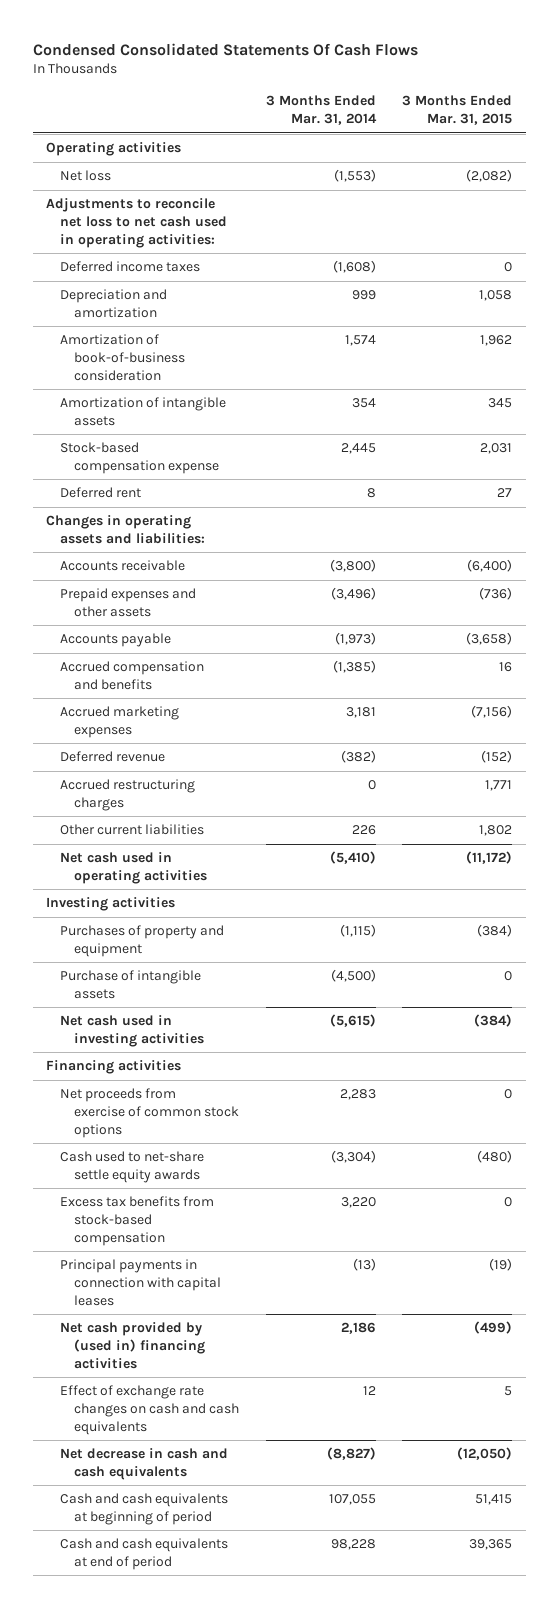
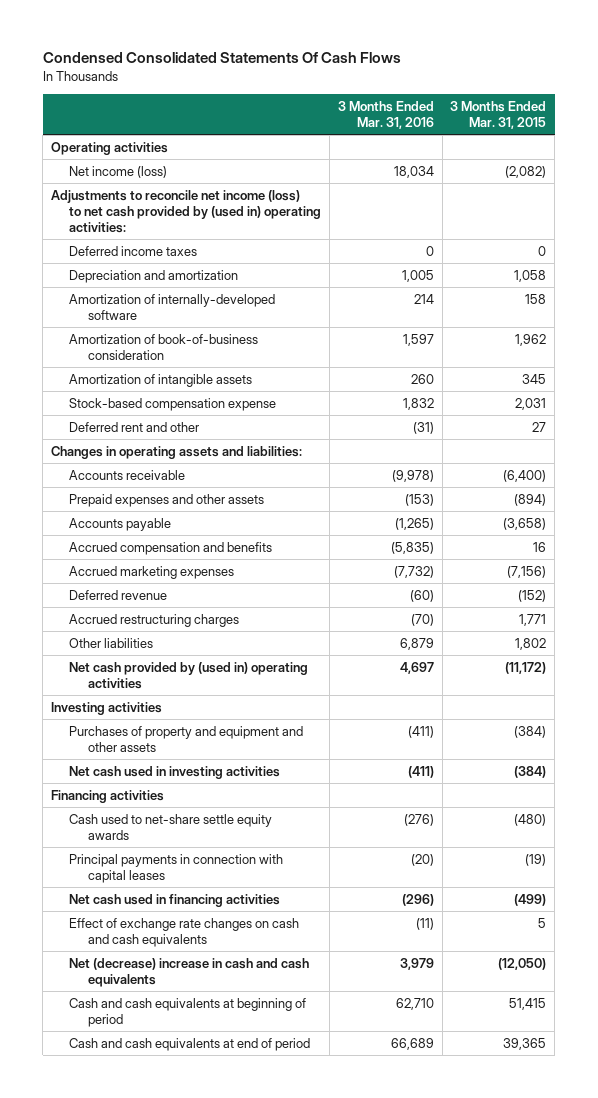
[265,95,377,126] 3 Months Ended Mar. 31, 2014 -> none
none -> [337,101,434,130] 3 Months Ended Mar. 31, 2016
[60,170,112,182] Net loss -> [69,165,168,178] Net income (loss)
[46,198,228,249] Adjustments to reconcile net loss to net cash used in operating activities: -> [51,189,322,234] Adjustments to reconcile net income (loss) to net cash provided by (used in) operating activities:
none -> [69,293,276,320] Amortization of internally-developed software
[60,487,142,499] Deferred rent -> [69,421,200,432] Deferred rent and other
[479,587,513,601] (736) -> [514,493,547,506] (894)
[60,824,205,836] Other current liabilities -> [69,637,154,648] Other liabilities
[60,852,208,885] Net cash used in operating activities -> [69,661,309,689] Net cash provided by (used in) operating activities
[60,970,202,1000] Purchase of intangible assets -> none
[60,925,225,958] Purchases of property and equipment -> [69,725,304,752] Purchases of property and equipment and other assets
[60,1088,240,1139] Net proceeds from exercise of common stock options -> none
[60,1196,215,1247] Excess tax benefits from stock-based compensation -> none
[60,1322,206,1370] Net cash provided by (used in) financing activities -> [69,893,281,907] Net cash used in financing activities
[60,1448,229,1481] Net decrease in cash and cash equivalents -> [69,957,310,987] Net (decrease) increase in cash and cash equivalents

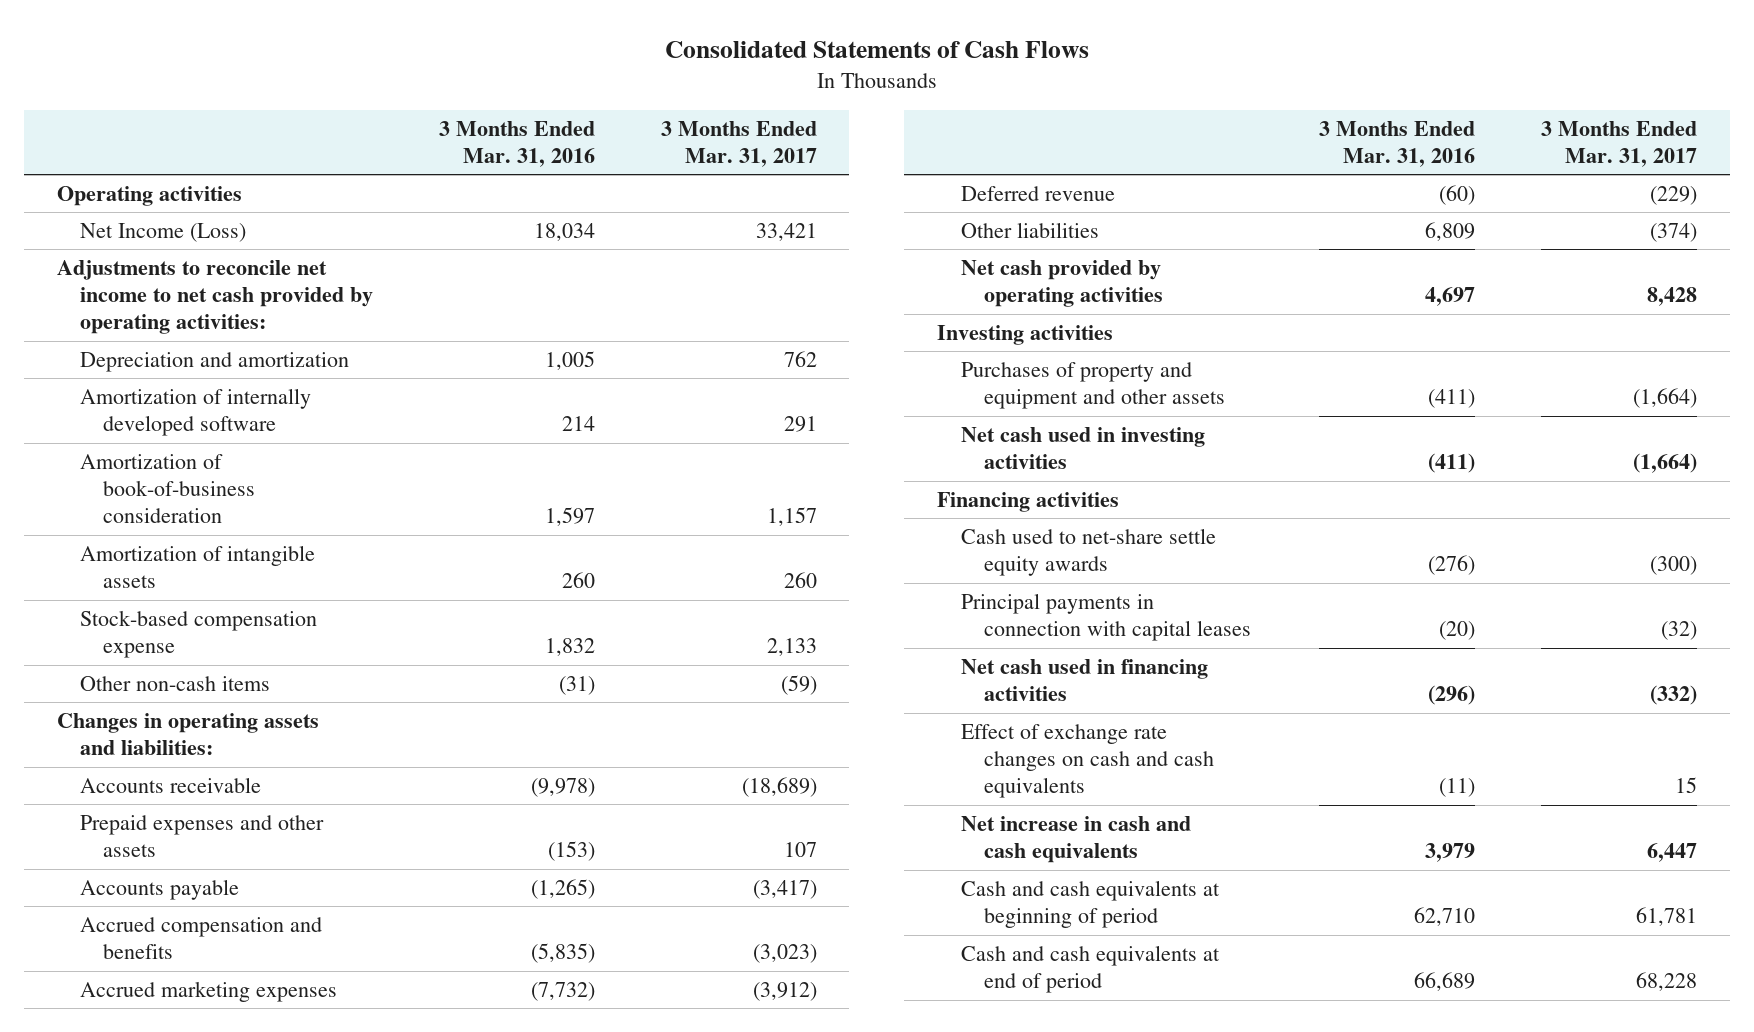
[42,52,401,64] Condensed Consolidated Statements Of Cash Flows -> [664,40,1089,58] Consolidated Statements of Cash Flows
[450,101,547,130] 3 Months Ended Mar. 31, 2015 -> none
none -> [660,120,817,167] 3 Months Ended Mar. 31, 2017
[69,245,198,256] Deferred income taxes -> none
[69,165,168,178] Net income (loss) -> [79,222,246,242] Net Income (Loss)
[51,189,322,234] Adjustments to reconcile net income (loss) to net cash provided by (used in) operating activities: -> [56,259,373,335] Adjustments to reconcile net income to net cash provided by operating activities:
[69,293,276,320] Amortization of internally-developed software -> [79,387,311,437] Amortization of internally developed software
[69,421,200,432] Deferred rent and other -> none
none -> [79,675,270,691] Other non-cash items
[69,613,240,627] Accrued restructuring charges -> none
[399,637,434,650] 6,879 -> [1425,221,1476,241] 6,809
[69,661,309,689] Net cash provided by (used in) operating activities -> [960,259,1163,308] Net cash provided by operating activities
[69,957,310,987] Net (decrease) increase in cash and cash equivalents -> [960,815,1191,864] Net increase in cash and cash equivalents

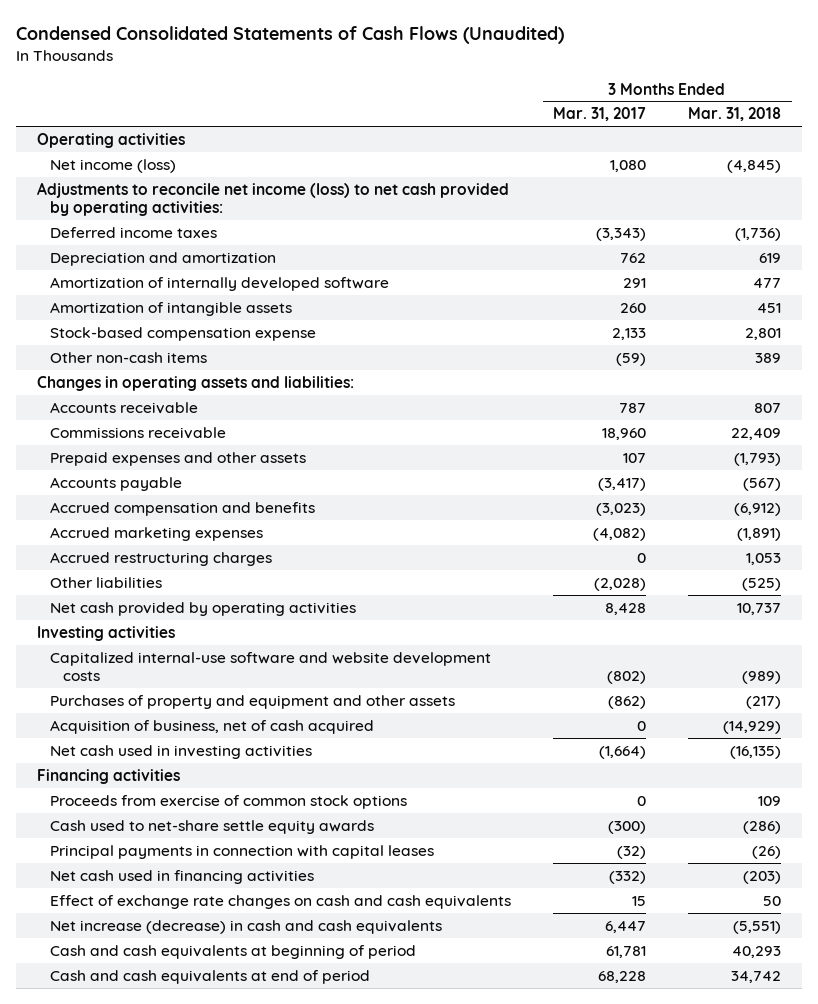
[664,40,1089,58] Consolidated Statements of Cash Flows -> [15,26,564,45] Condensed Consolidated Statements of Cash Flows (Unaudited)
[438,120,595,167] 3 Months Ended Mar. 31, 2016 -> none
none -> [688,107,782,122] Mar. 31, 2018
[79,222,246,242] Net Income (Loss) -> [49,158,176,173] Net income (loss)
[755,222,817,241] 33,421 -> [610,159,647,172] 1,080
[56,259,373,335] Adjustments to reconcile net income to net cash provided by operating activities: -> [37,181,510,217] Adjustments to reconcile net income (loss) to net cash provided by operating activities:
none -> [49,226,217,238] Deferred income taxes
[79,453,256,524] Amortization of book-of-business consideration -> none
[741,776,817,797] (18,689) -> [619,402,647,413] 787
none -> [49,426,226,439] Commissions receivable
[960,185,1115,201] Deferred revenue -> none
[752,981,817,1001] (3,912) -> [593,527,647,541] (4,082)
none -> [49,551,272,566] Accrued restructuring charges
[1650,222,1698,242] (374) -> [594,577,647,591] (2,028)
none -> [49,651,491,682] Capitalized internal-use software and website development costs
[1633,388,1698,409] (1,664) -> [608,695,647,709] (862)
none -> [49,719,374,734] Acquisition of business, net of cash acquired
none -> [49,794,407,809] Proceeds from exercise of common stock options
[960,815,1191,864] Net increase in cash and cash equivalents -> [49,919,442,934] Net increase (decrease) in cash and cash equivalents

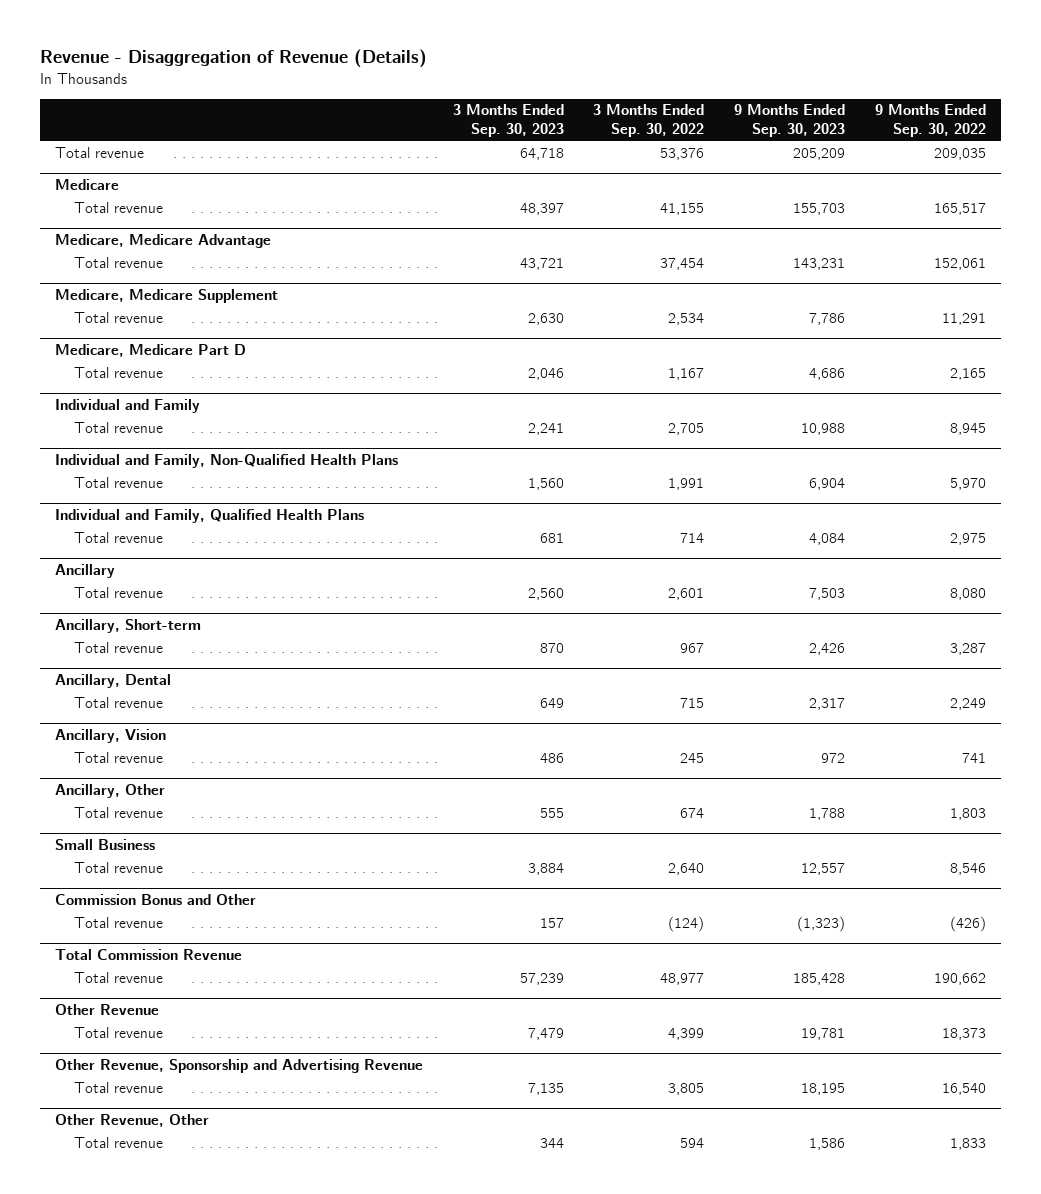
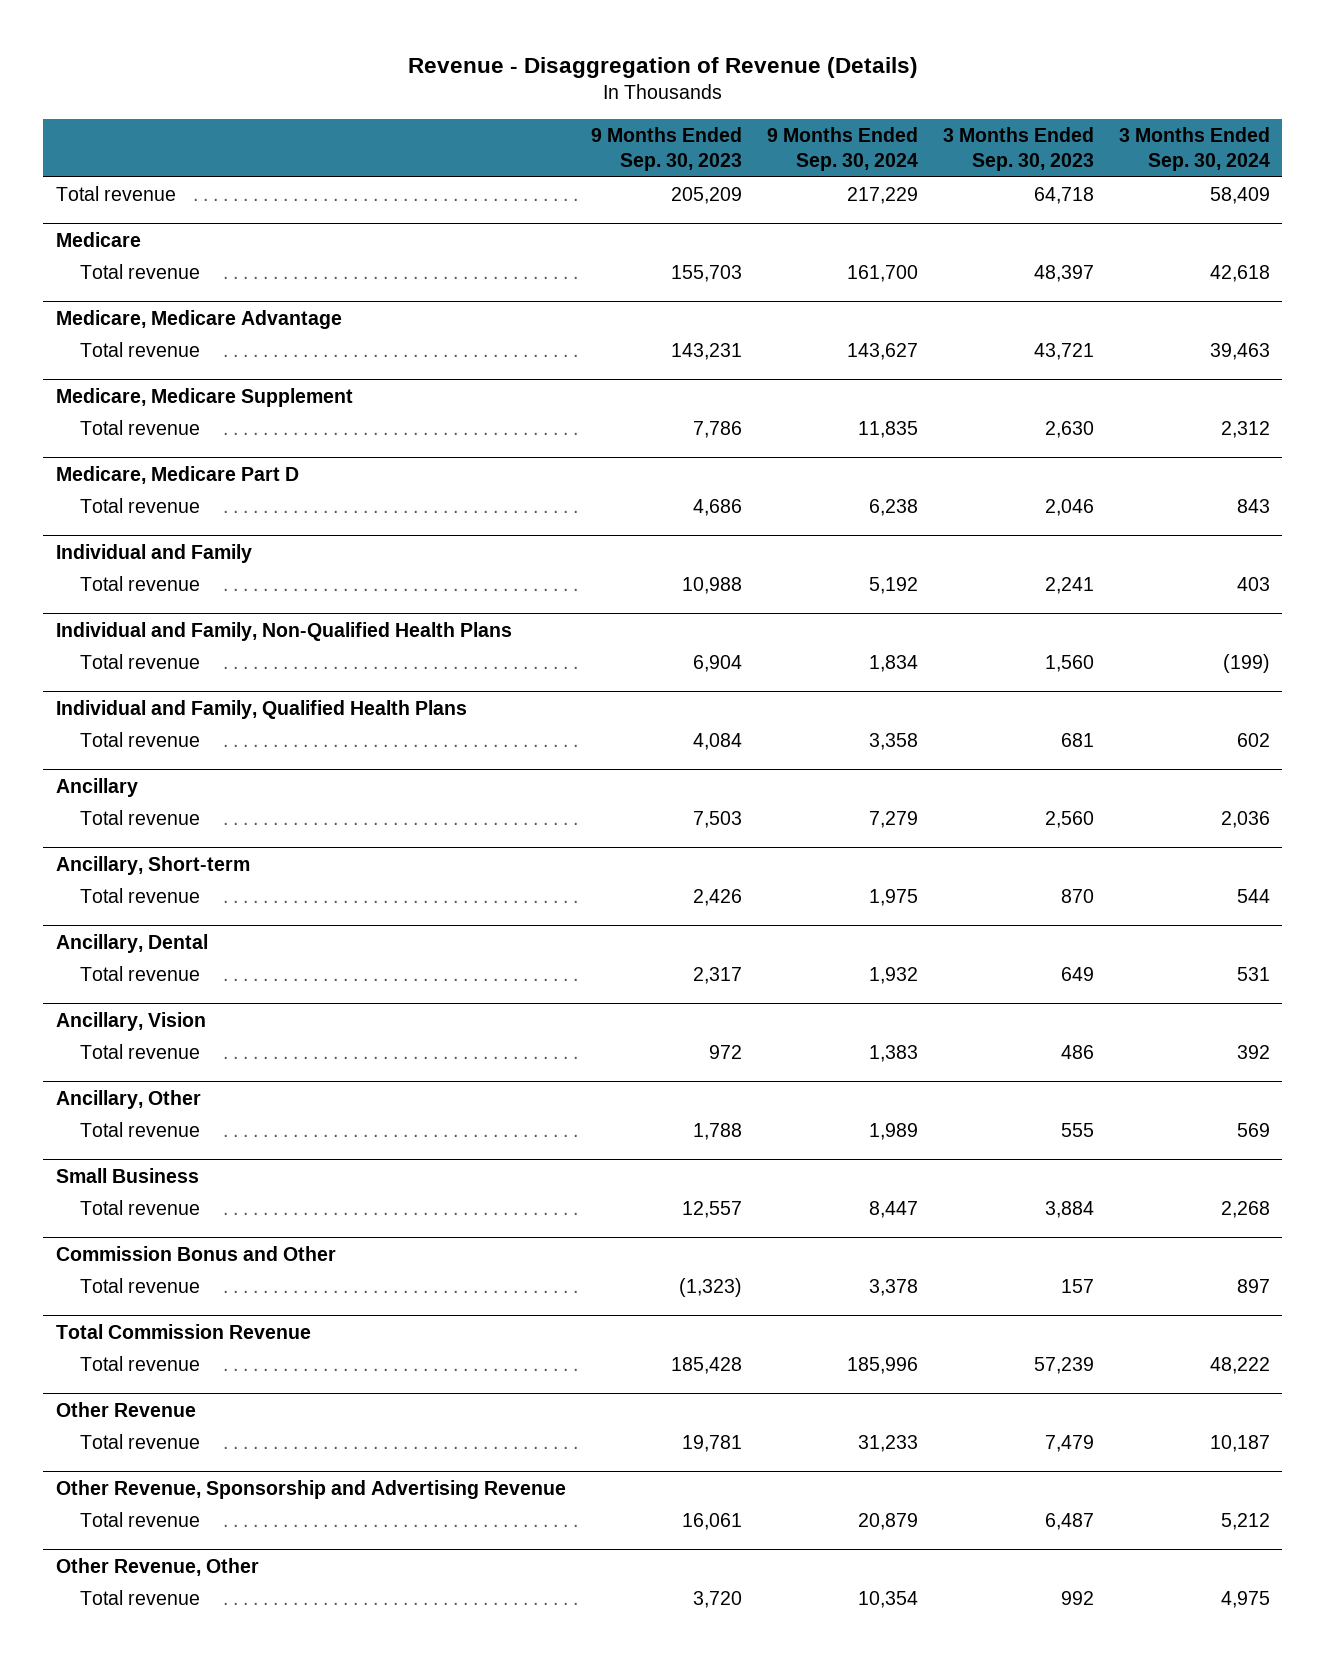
[593,104,705,138] 3 Months Ended Sep. 30, 2022 -> none
[875,104,987,138] 9 Months Ended Sep. 30, 2022 -> none
none -> [766,126,918,171] 9 Months Ended Sep. 30, 2024
none -> [1118,126,1270,171] 3 Months Ended Sep. 30, 2024
[527,1082,564,1095] 7,135 -> [1044,1513,1094,1531] 6,487
[801,1082,846,1095] 18,195 -> [681,1513,742,1531] 16,061
[539,1137,564,1148] 344 -> [1060,1591,1094,1606] 992
[809,1137,846,1150] 1,586 -> [692,1591,742,1609] 3,720

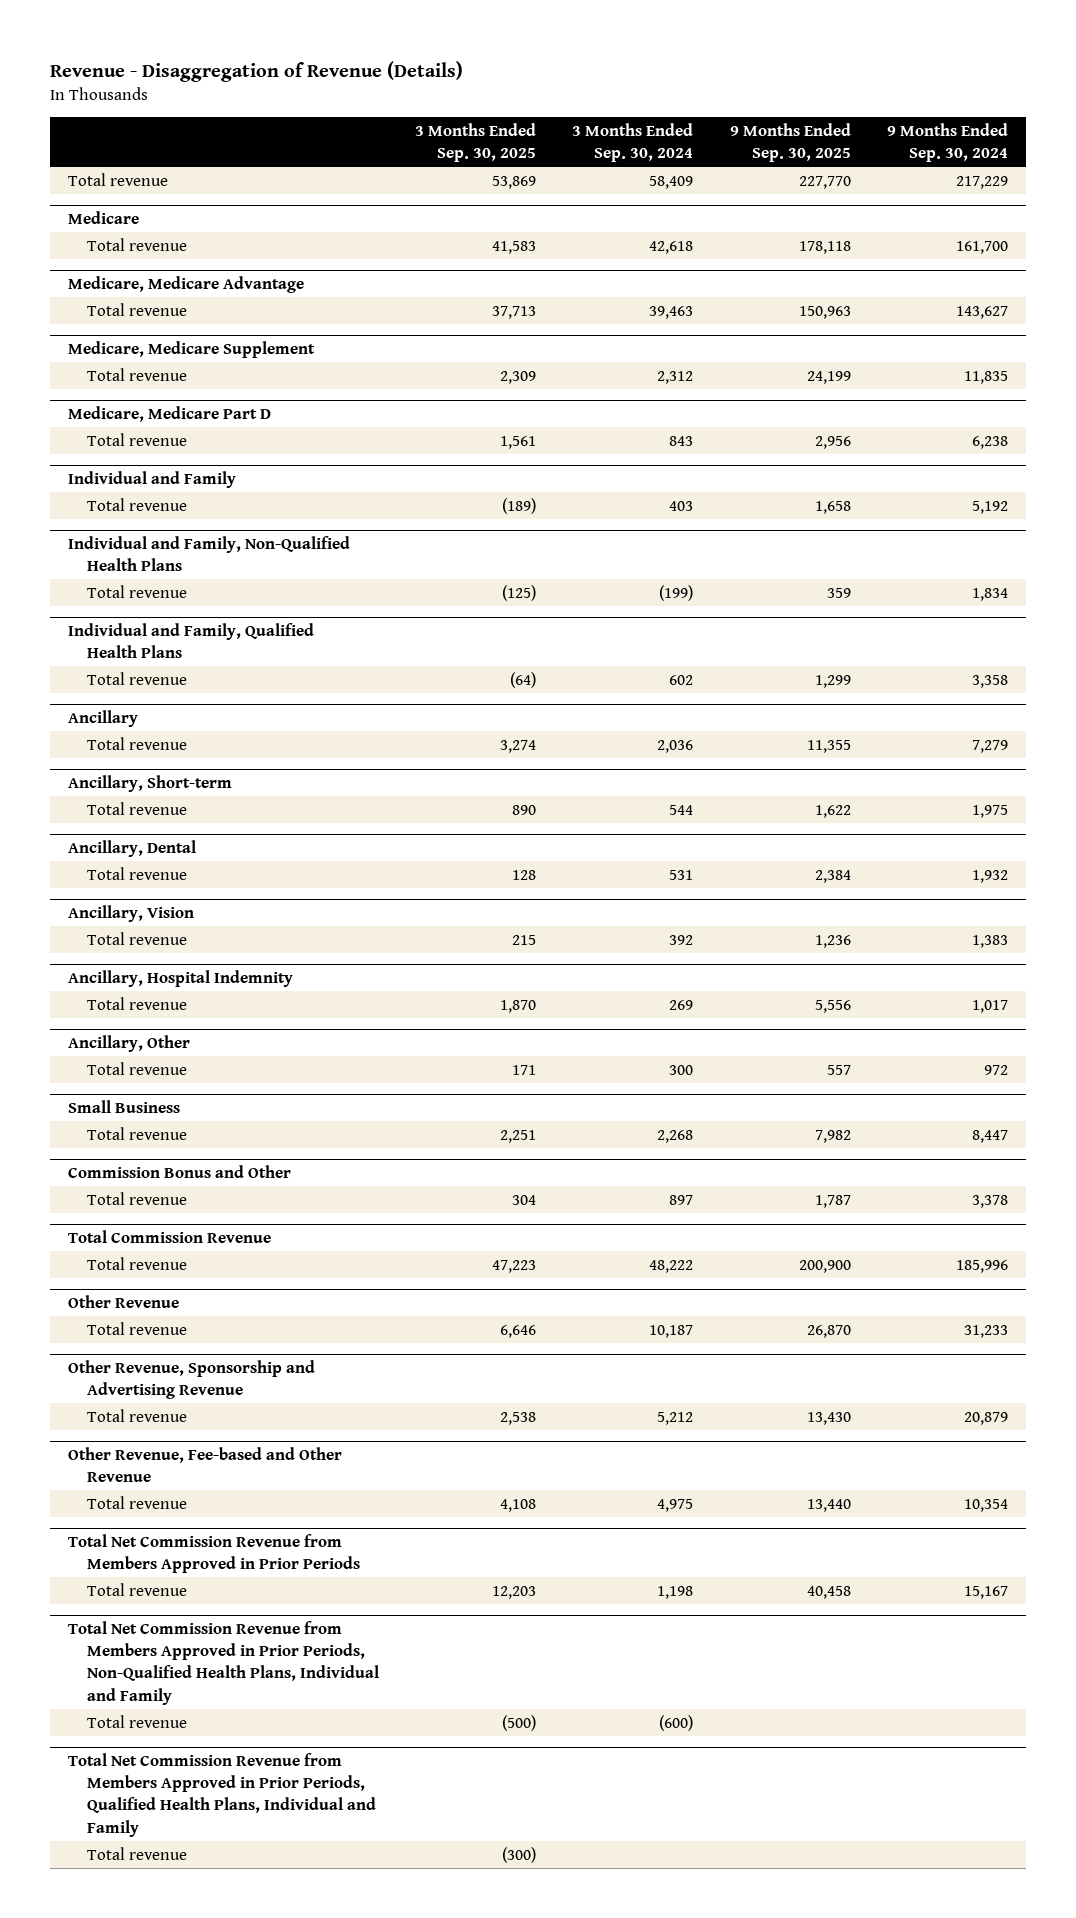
[590,126,742,171] 9 Months Ended Sep. 30, 2023 -> none
[942,126,1094,171] 3 Months Ended Sep. 30, 2023 -> none
none -> [415,122,537,163] 3 Months Ended Sep. 30, 2025
none -> [729,122,851,163] 9 Months Ended Sep. 30, 2025
none -> [67,969,293,987] Ancillary, Hospital Indemnity
none -> [86,996,187,1010] Total revenue
[868,1123,918,1141] 1,989 -> [983,1064,1008,1075] 972
[1236,1123,1270,1138] 569 -> [669,1064,694,1075] 300
[55,1557,259,1576] Other Revenue, Other -> none
none -> [67,1446,342,1483] Other Revenue, Fee-based and Other Revenue
none -> [67,1533,360,1574] Total Net Commission Revenue from Members Approved in Prior Periods
none -> [86,1582,187,1596] Total revenue
none -> [67,1620,379,1705] Total Net Commission Revenue from Members Approved in Prior Periods, Non-Qualified Health Plans, Individual and Family
none -> [86,1714,187,1728] Total revenue
none -> [67,1752,376,1837] Total Net Commission Revenue from Members Approved in Prior Periods, Qualified Health Plans, Individual and Family
none -> [86,1846,187,1860] Total revenue

